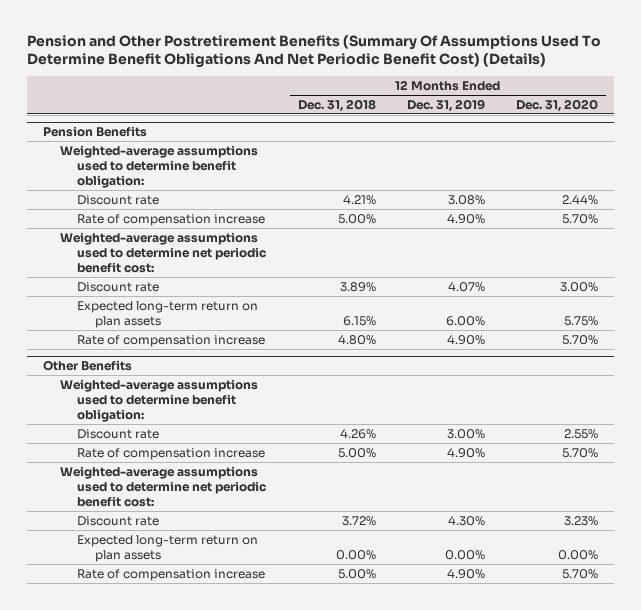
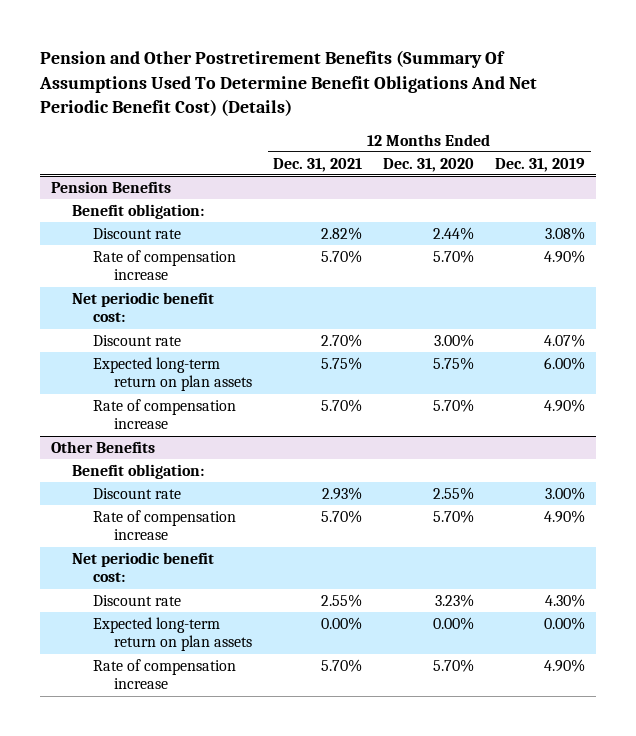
[297,98,376,112] Dec. 31, 2018 -> none
none -> [273,157,363,172] Dec. 31, 2021
[60,144,259,188] Weighted-average assumptions used to determine benefit obligation: -> [71,203,204,219] Benefit obligation:
[60,231,267,273] Weighted-average assumptions used to determine net periodic benefit cost: -> [71,291,214,323] Net periodic benefit cost:
[60,378,259,422] Weighted-average assumptions used to determine benefit obligation: -> [71,463,204,479] Benefit obligation:
[60,465,267,507] Weighted-average assumptions used to determine net periodic benefit cost: -> [71,551,214,583] Net periodic benefit cost:

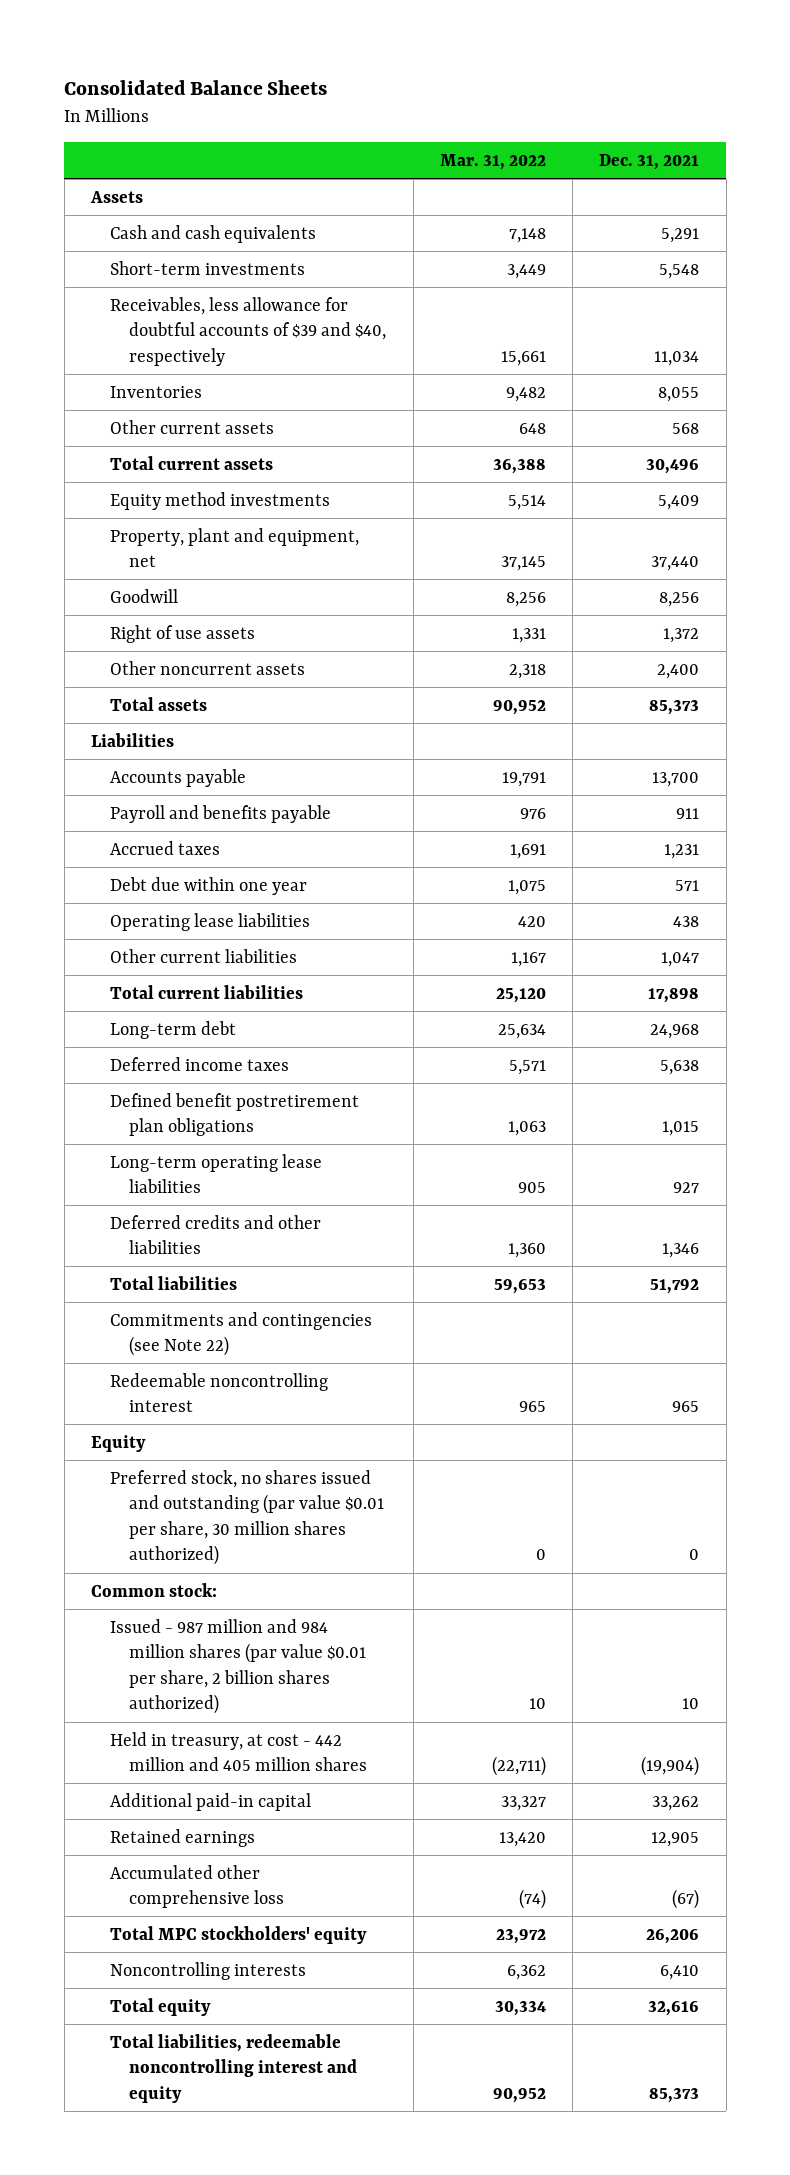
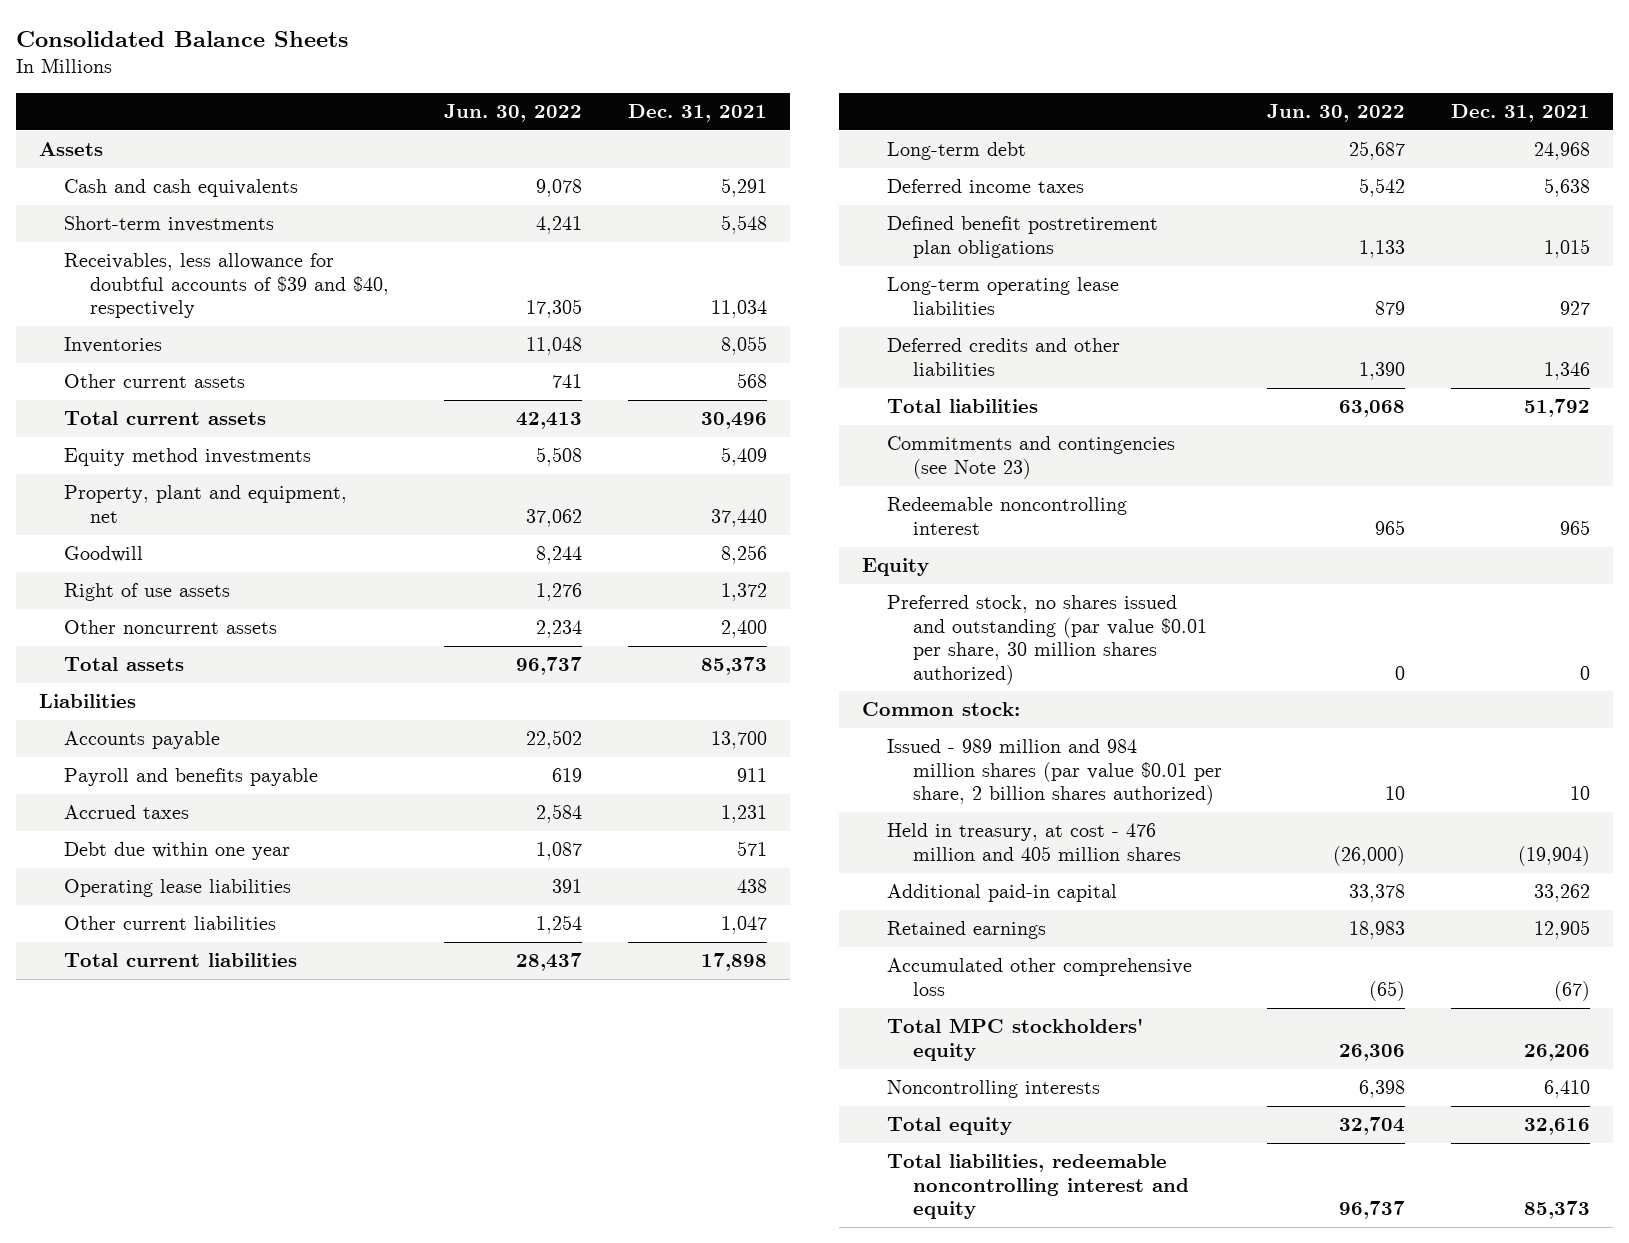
[439,153,546,170] Mar. 31, 2022 -> none
none -> [444,104,583,123] Jun. 30, 2022
[110,1311,373,1357] Commitments and contingencies (see Note 22) -> [887,436,1176,479] Commitments and contingencies (see Note 23)
[110,1618,367,1715] Issued - 987 million and 984 million shares (par value $0.01 per share, 2 billion shares authorized) -> [887,739,1222,806] Issued - 989 million and 984 million shares (par value $0.01 per share, 2 billion shares authorized)
[110,1731,368,1772] Held in treasury, at cost - 442 million and 405 million shares -> [887,823,1181,861] Held in treasury, at cost - 476 million and 405 million shares

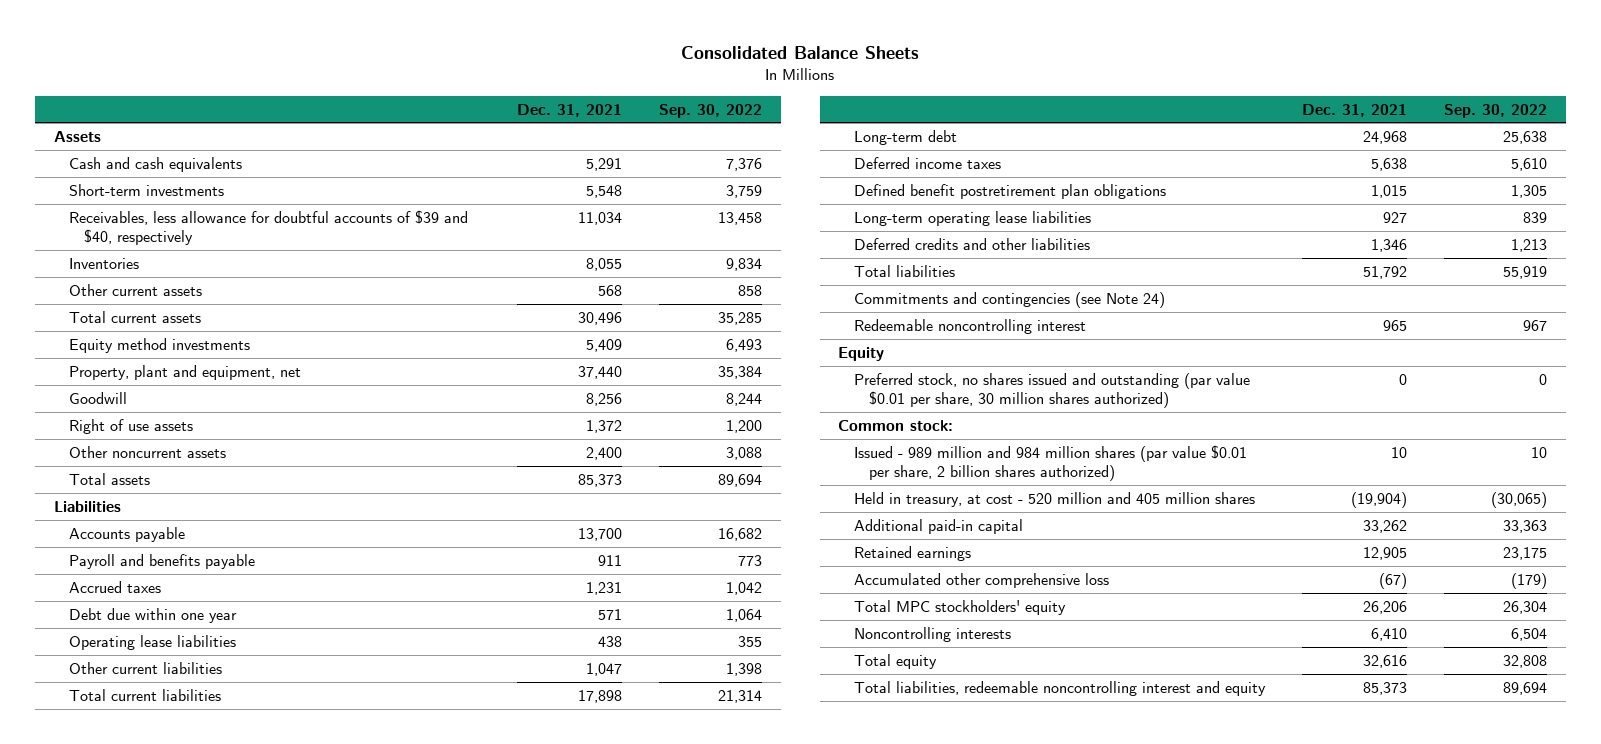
[444,104,583,123] Jun. 30, 2022 -> none
none -> [659,103,763,118] Sep. 30, 2022
[887,436,1176,479] Commitments and contingencies (see Note 23) -> [853,291,1165,308] Commitments and contingencies (see Note 24)
[887,823,1181,861] Held in treasury, at cost - 476 million and 405 million shares -> [853,491,1255,507] Held in treasury, at cost - 520 million and 405 million shares

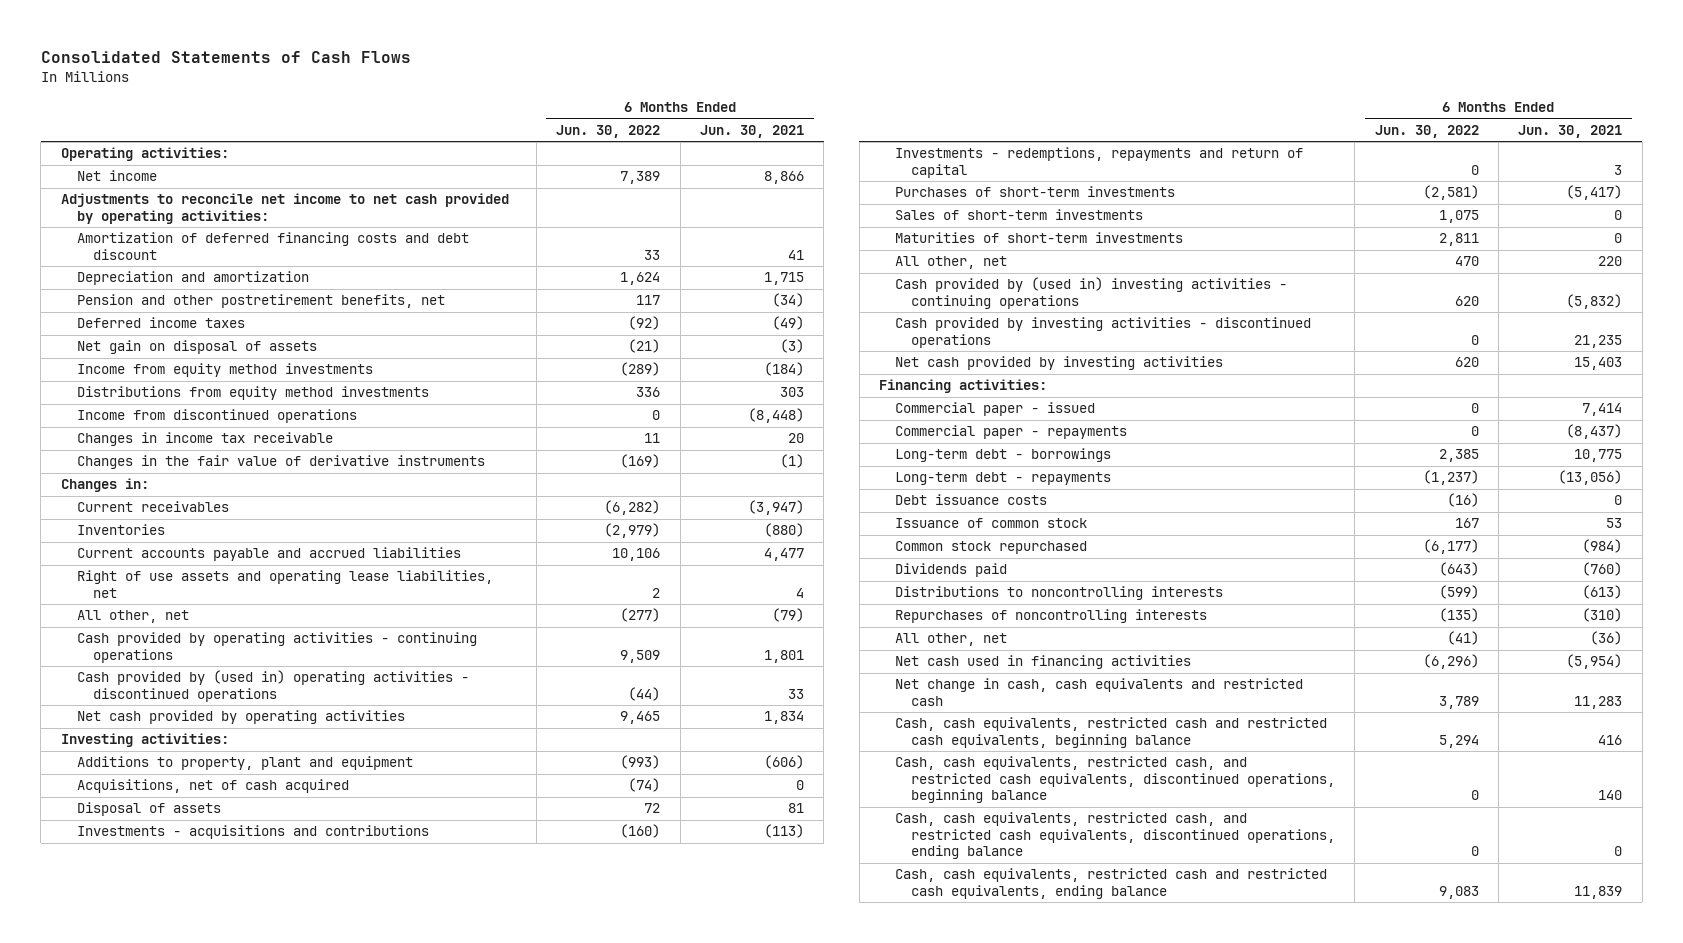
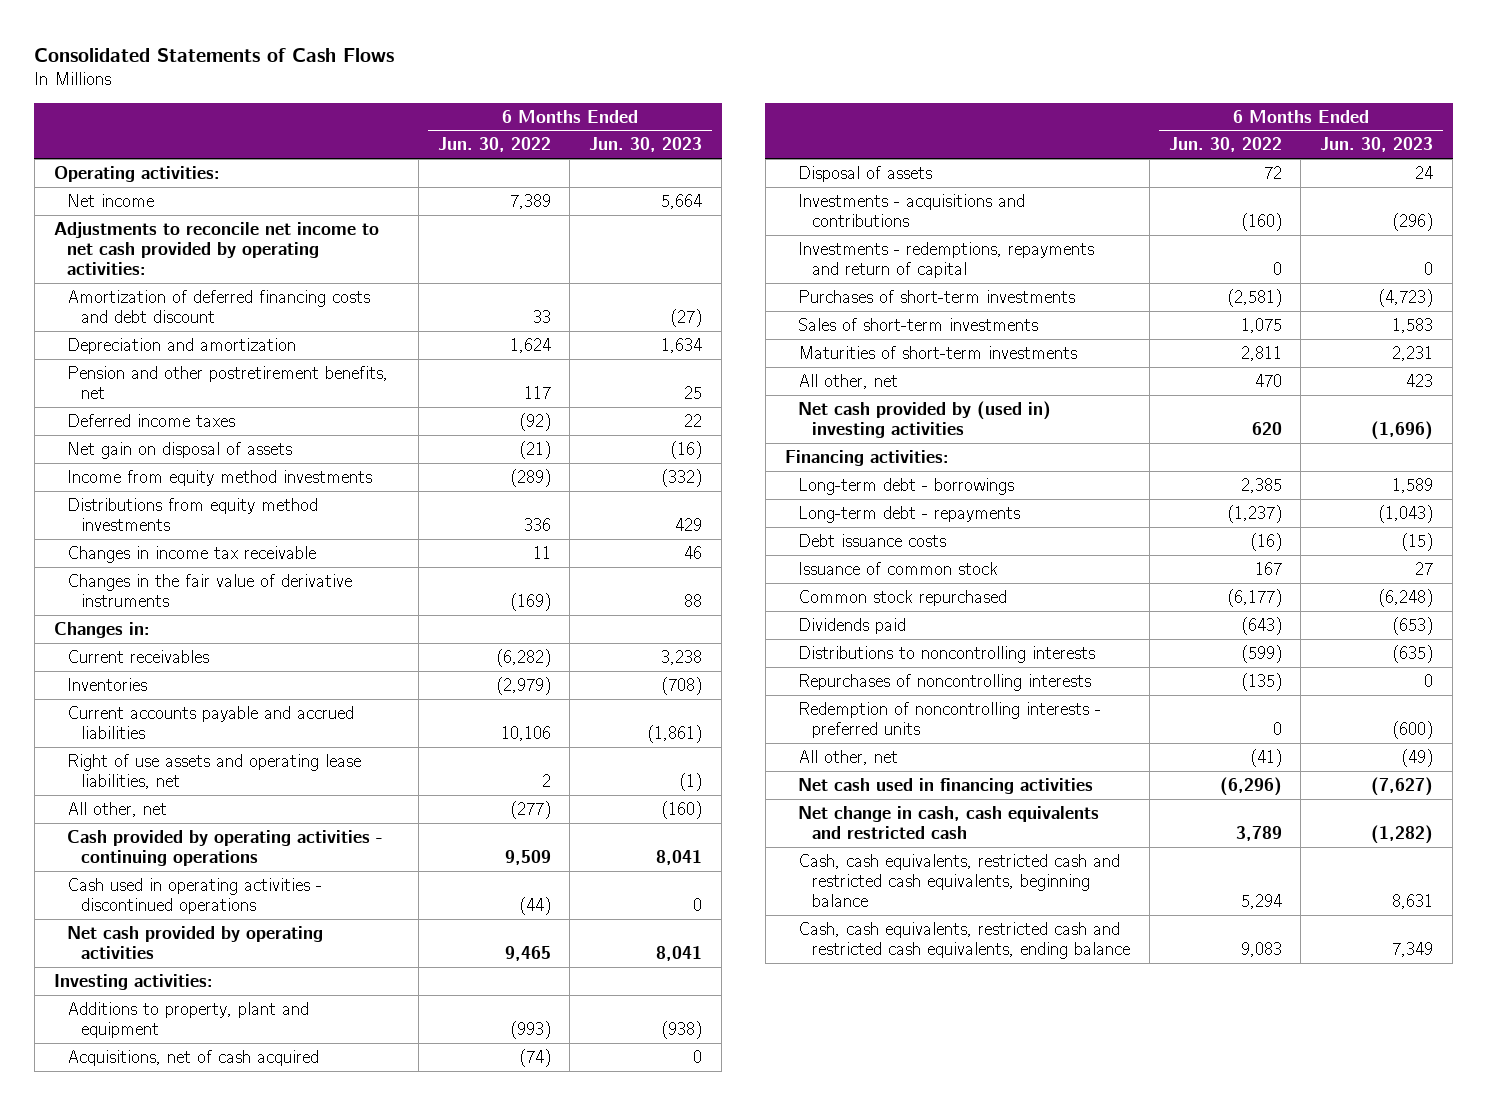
[700,125,805,139] Jun. 30, 2021 -> none
none -> [589,137,703,153] Jun. 30, 2023
[76,409,357,424] Income from discontinued operations -> none
[76,670,469,702] Cash provided by (used in) operating activities - discontinued operations -> [67,877,323,915] Cash used in operating activities - discontinued operations
[894,277,1287,309] Cash provided by (used in) investing activities - continuing operations -> none
[894,317,1311,348] Cash provided by investing activities - discontinued operations -> none
[894,356,1223,371] Net cash provided by investing activities -> [798,400,1052,439] Net cash provided by (used in) investing activities
[894,402,1095,417] Commercial paper - issued -> none
[894,425,1127,440] Commercial paper - repayments -> none
none -> [798,701,1102,739] Redemption of noncontrolling interests - preferred units
[894,756,1335,804] Cash, cash equivalents, restricted cash, and restricted cash equivalents, discontinued operations, beginning balance -> none
[894,812,1335,860] Cash, cash equivalents, restricted cash, and restricted cash equivalents, discontinued operations, ending balance -> none

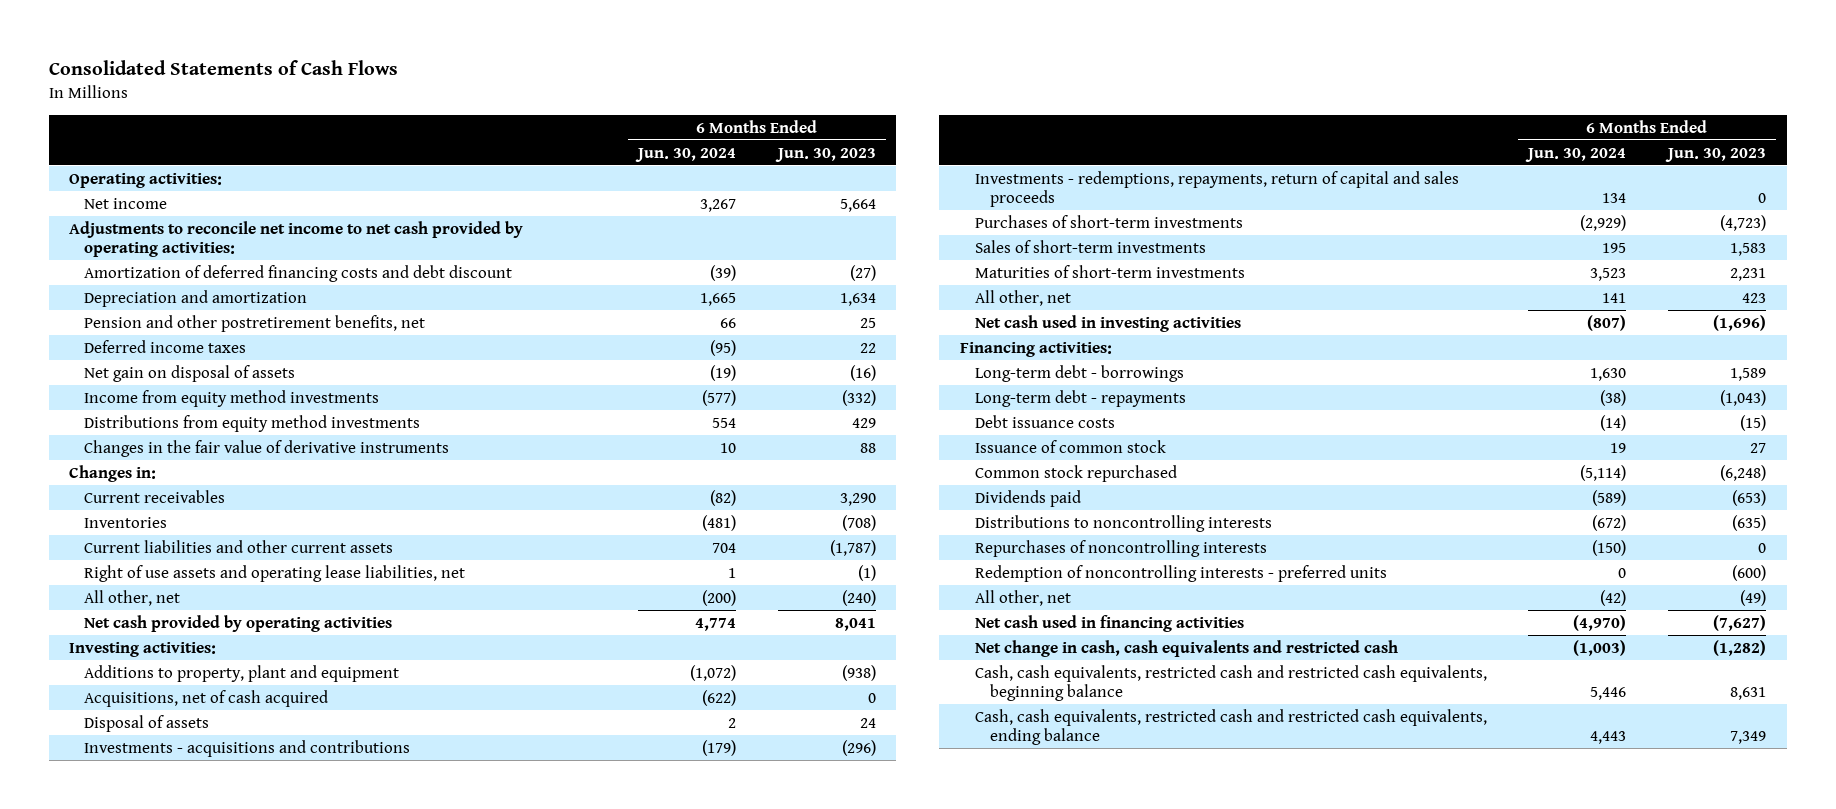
[437,137,551,153] Jun. 30, 2022 -> none
none -> [634,147,736,162] Jun. 30, 2024
[67,545,317,563] Changes in income tax receivable -> none
[661,649,703,665] 3,238 -> [839,492,876,506] 3,290
[67,705,355,740] Current accounts payable and accrued liabilities -> [84,539,394,553] Current liabilities and other current assets
[647,725,703,744] (1,861) -> [829,539,876,556] (1,787)
[67,829,384,867] Cash provided by operating activities - continuing operations -> none
[67,877,323,915] Cash used in operating activities - discontinued operations -> none
[661,800,703,819] (160) -> [841,589,876,606] (240)
[798,241,1095,279] Investments - redemptions, repayments and return of capital -> [974,170,1459,208] Investments - redemptions, repayments, return of capital and sales proceeds
[798,400,1052,439] Net cash provided by (used in) investing activities -> [974,314,1241,332] Net cash used in investing activities

